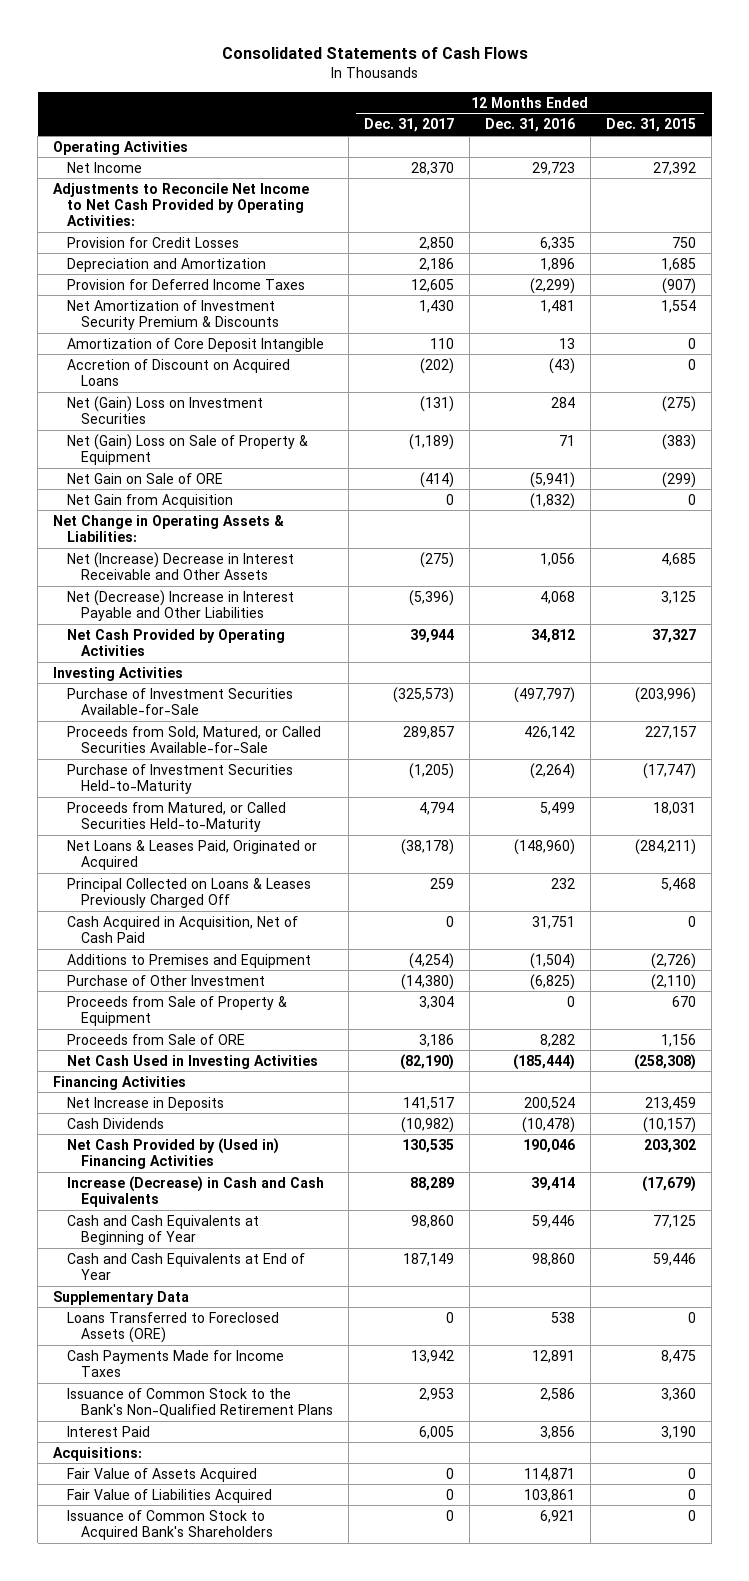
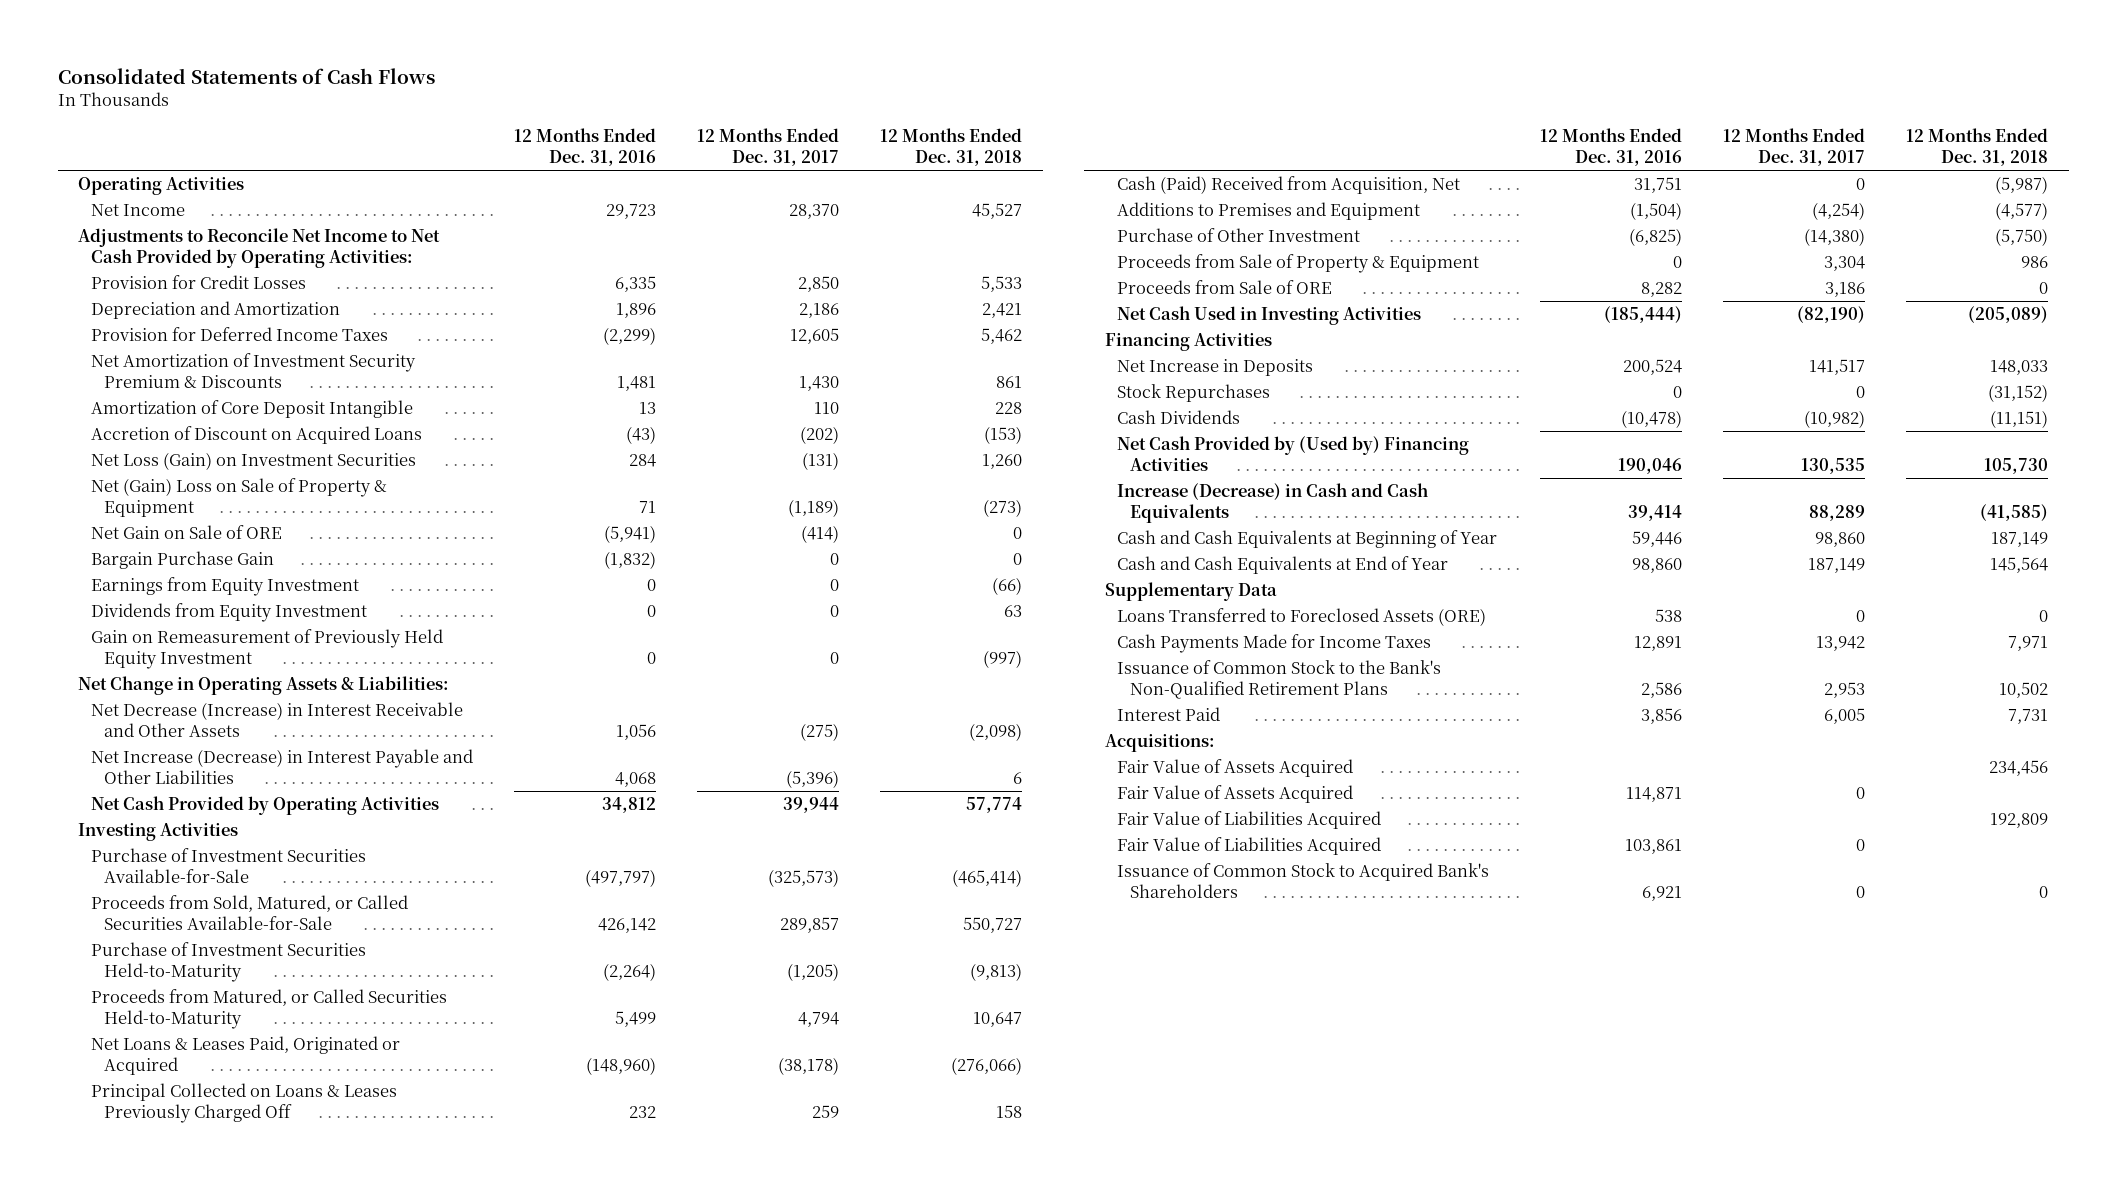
[606,118,697,133] Dec. 31, 2015 -> none
none -> [880,127,1023,166] 12 Months Ended Dec. 31, 2018
[66,395,263,424] Net (Gain) Loss on Investment Securities -> [90,452,416,471] Net Loss (Gain) on Investment Securities
[66,493,233,508] Net Gain from Acquisition -> [90,551,274,570] Bargain Purchase Gain
none -> [90,577,359,597] Earnings from Equity Investment
none -> [90,603,367,623] Dividends from Equity Investment
none -> [90,629,443,670] Gain on Remeasurement of Previously Held Equity Investment
[66,551,294,580] Net (Increase) Decrease in Interest Receivable and Other Assets -> [90,702,463,738] Net Decrease (Increase) in Interest Receivable and Other Assets
[66,589,294,621] Net (Decrease) Increase in Interest Payable and Other Liabilities -> [90,749,473,785] Net Increase (Decrease) in Interest Payable and Other Liabilities
[66,915,298,943] Cash Acquired in Acquisition, Net of Cash Paid -> [1117,176,1461,195] Cash (Paid) Received from Acquisition, Net
none -> [1117,384,1271,403] Stock Repurchases
[66,1137,279,1169] Net Cash Provided by (Used in) Financing Activities -> [1117,436,1470,472] Net Cash Provided by (Used by) Financing Activities
none -> [1117,759,1354,778] Fair Value of Assets Acquired
none -> [1117,811,1382,830] Fair Value of Liabilities Acquired

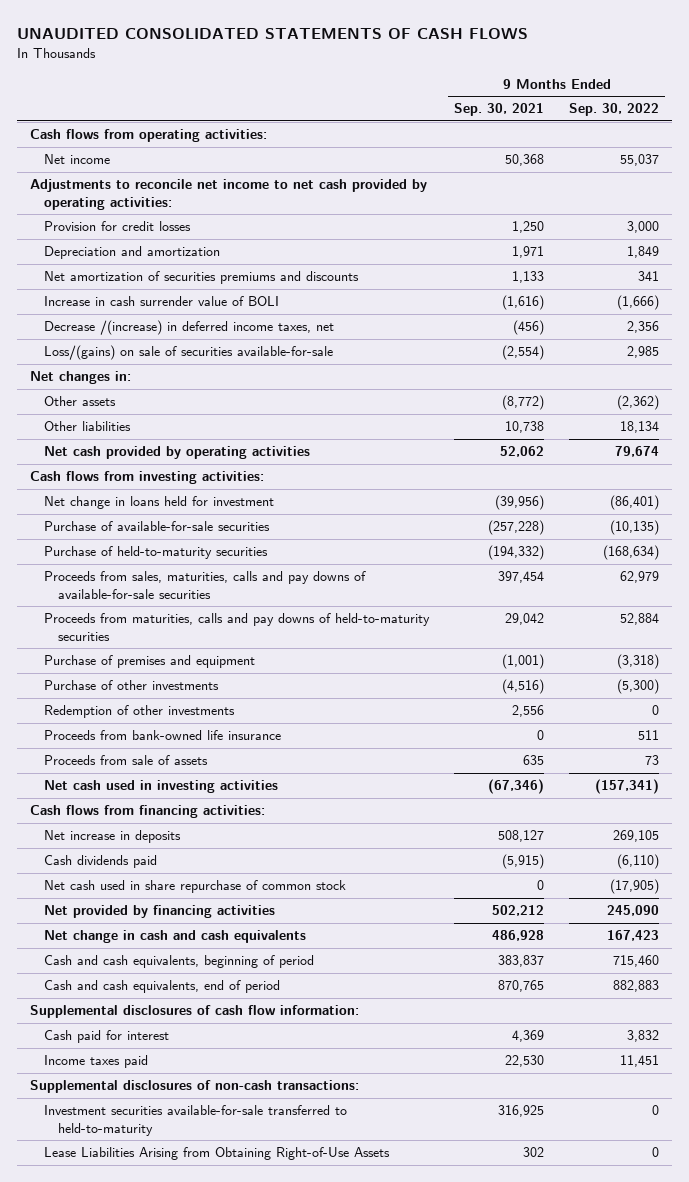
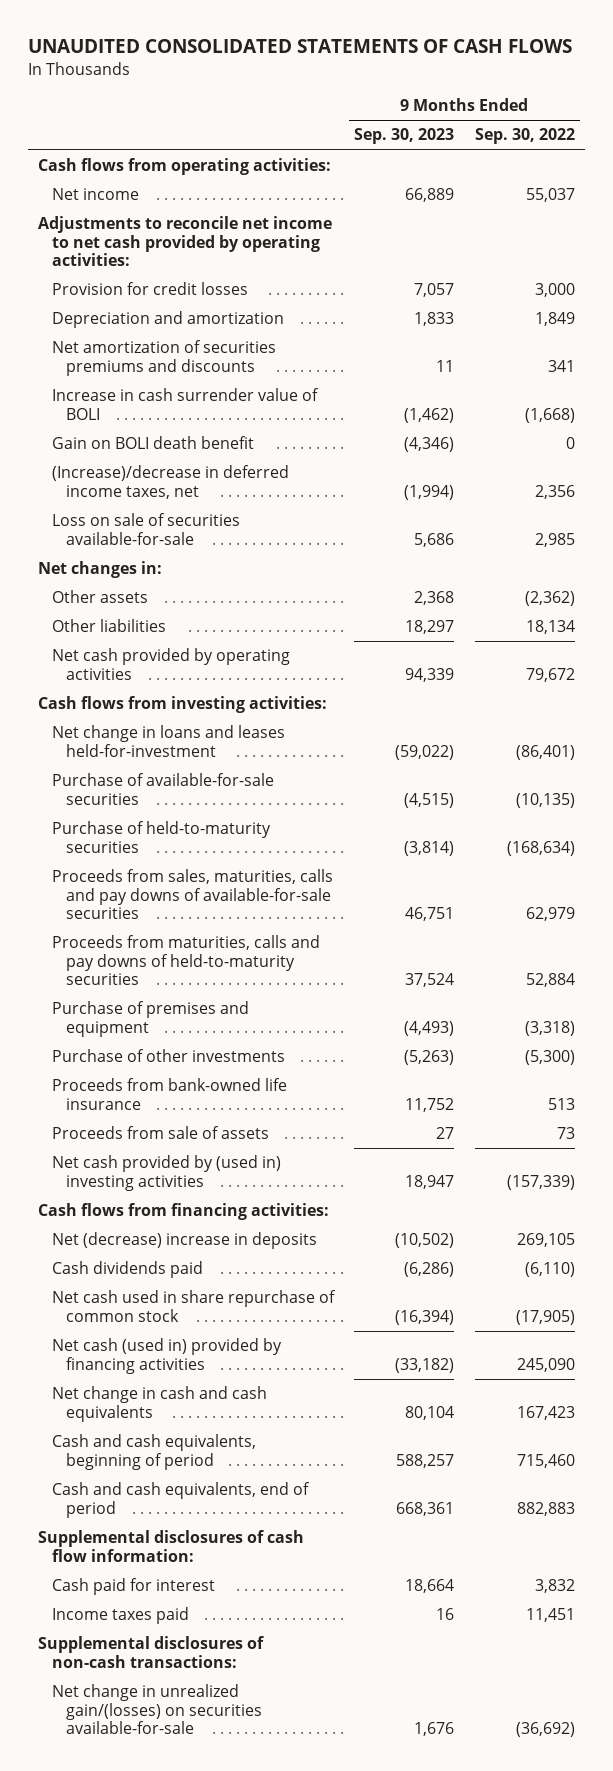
[454,103,545,117] Sep. 30, 2021 -> none
none -> [354,128,455,145] Sep. 30, 2023
[617,295,660,311] (1,666) -> [524,407,575,423] (1,668)
none -> [52,436,255,450] Gain on BOLI death benefit
[44,320,335,336] Decrease /(increase) in deferred income taxes, net -> [52,465,290,499] (Increase)/decrease in deferred income taxes, net
[44,345,334,361] Loss/(gains) on sale of securities available-for-sale -> [52,513,241,545] Loss on sale of securities available-for-sale
[615,446,660,458] 79,674 -> [525,667,575,682] 79,672
[44,496,275,510] Net change in loans held for investment -> [52,725,286,757] Net change in loans and leases held-for-investment
[44,705,236,719] Redemption of other investments -> none
[638,730,660,741] 511 -> [547,1097,575,1110] 513
[44,780,279,794] Net cash used in investing activities -> [52,1155,282,1191] Net cash provided by (used in) investing activities
[595,779,660,795] (157,341) -> [506,1174,575,1190] (157,339)
[44,830,182,844] Net increase in deposits -> [52,1232,318,1250] Net (decrease) increase in deposits
[44,905,276,919] Net provided by financing activities -> [52,1338,283,1374] Net cash (used in) provided by financing activities
[44,1105,348,1136] Investment securities available-for-sale transferred to held-to-maturity -> none
[44,1147,391,1161] Lease Liabilities Arising from Obtaining Right-of-Use Assets -> none
none -> [52,1684,263,1735] Net change in unrealized gain/(losses) on securities available-for-sale

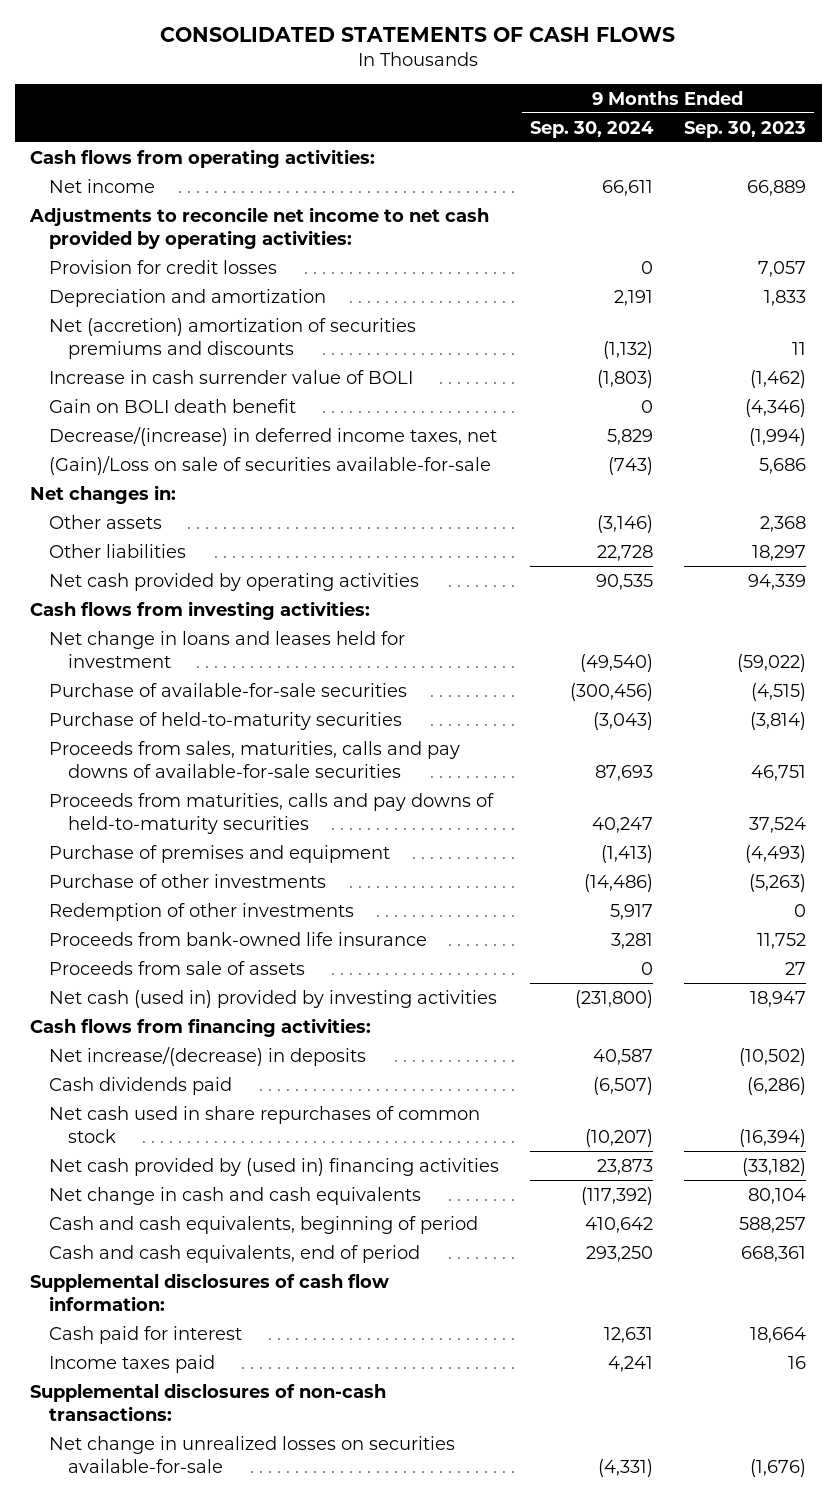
[28,38,573,53] UNAUDITED CONSOLIDATED STATEMENTS OF CASH FLOWS -> [160,27,676,43] CONSOLIDATED STATEMENTS OF CASH FLOWS
[474,128,575,145] Sep. 30, 2022 -> none
none -> [530,120,655,138] Sep. 30, 2024
[52,340,277,376] Net amortization of securities premiums and discounts -> [49,317,417,359] Net (accretion) amortization of securities premiums and discounts
[52,465,290,499] (Increase)/decrease in deferred income taxes, net -> [49,426,498,446] Decrease/(increase) in deferred income taxes, net
[52,513,241,545] Loss on sale of securities available-for-sale -> [49,455,492,475] (Gain)/Loss on sale of securities available-for-sale
[52,725,286,757] Net change in loans and leases held-for-investment -> [49,630,406,668] Net change in loans and leases held for investment
none -> [49,902,355,921] Redemption of other investments
[52,1155,282,1191] Net cash provided by (used in) investing activities -> [49,989,498,1008] Net cash (used in) provided by investing activities
[52,1232,318,1250] Net (decrease) increase in deposits -> [49,1046,367,1066] Net increase/(decrease) in deposits
[52,1290,337,1322] Net cash used in share repurchase of common stock -> [49,1105,481,1143] Net cash used in share repurchases of common stock
[52,1338,283,1374] Net cash (used in) provided by financing activities -> [49,1157,500,1176] Net cash provided by (used in) financing activities
[52,1684,263,1735] Net change in unrealized gain/(losses) on securities available-for-sale -> [49,1435,456,1473] Net change in unrealized losses on securities available-for-sale
[414,1722,455,1737] 1,676 -> [750,1458,807,1477] (1,676)

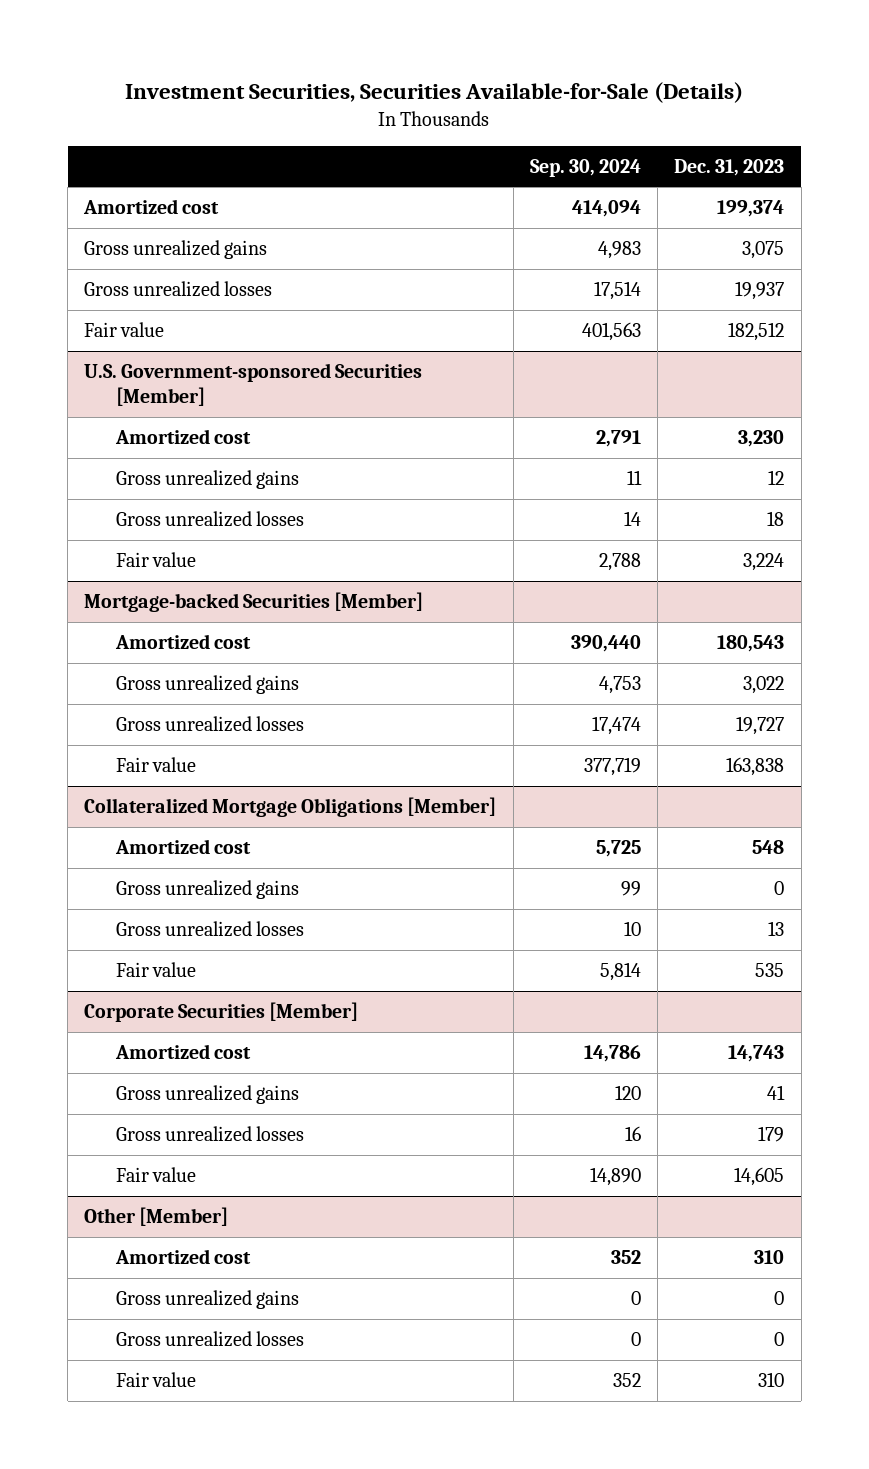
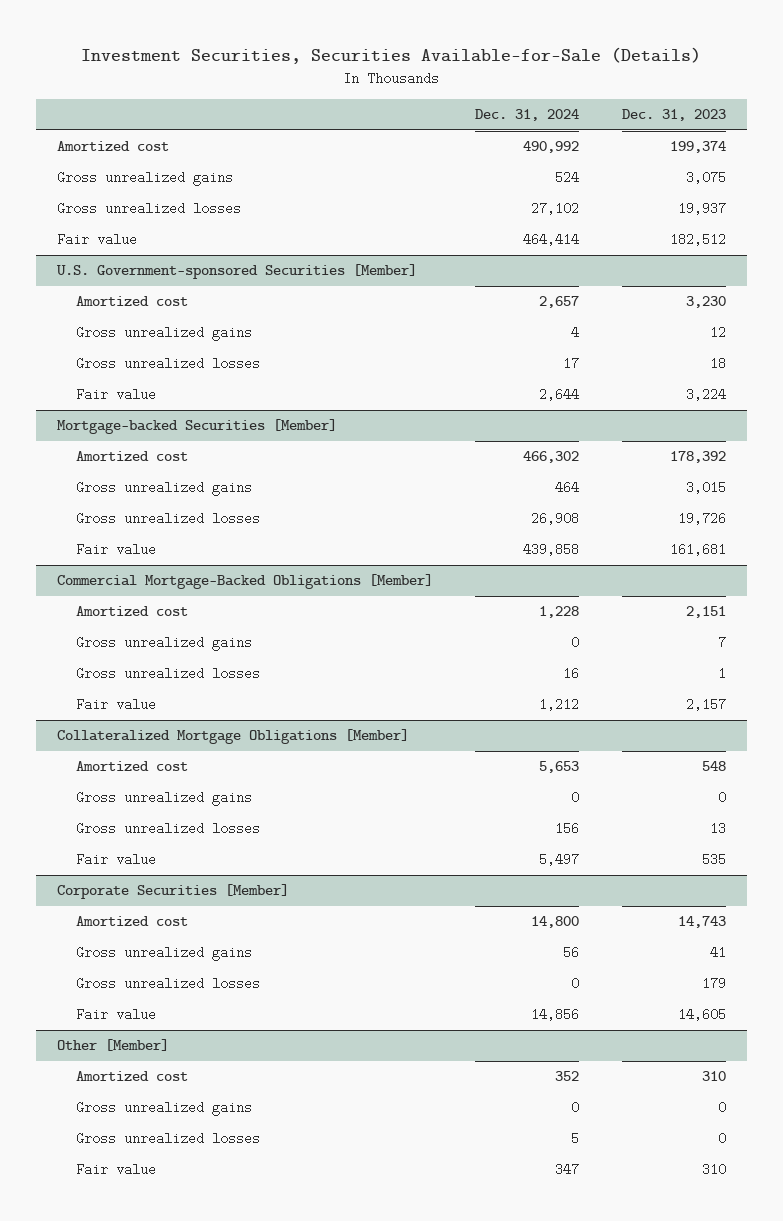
[529,158,641,177] Sep. 30, 2024 -> none
none -> [475,109,580,122] Dec. 31, 2024
[717,635,785,653] 180,543 -> [669,451,726,464] 178,392
[743,676,785,695] 3,022 -> [685,481,726,495] 3,015
[736,716,785,736] 19,727 -> [677,512,726,526] 19,726
[726,757,785,777] 163,838 -> [669,543,726,557] 161,681
none -> [57,574,434,590] Commercial Mortgage-Backed Obligations [Member]
none -> [76,606,189,617] Amortized cost
none -> [76,636,253,652] Gross unrealized gains
none -> [76,667,261,681] Gross unrealized losses
none -> [76,698,157,712] Fair value

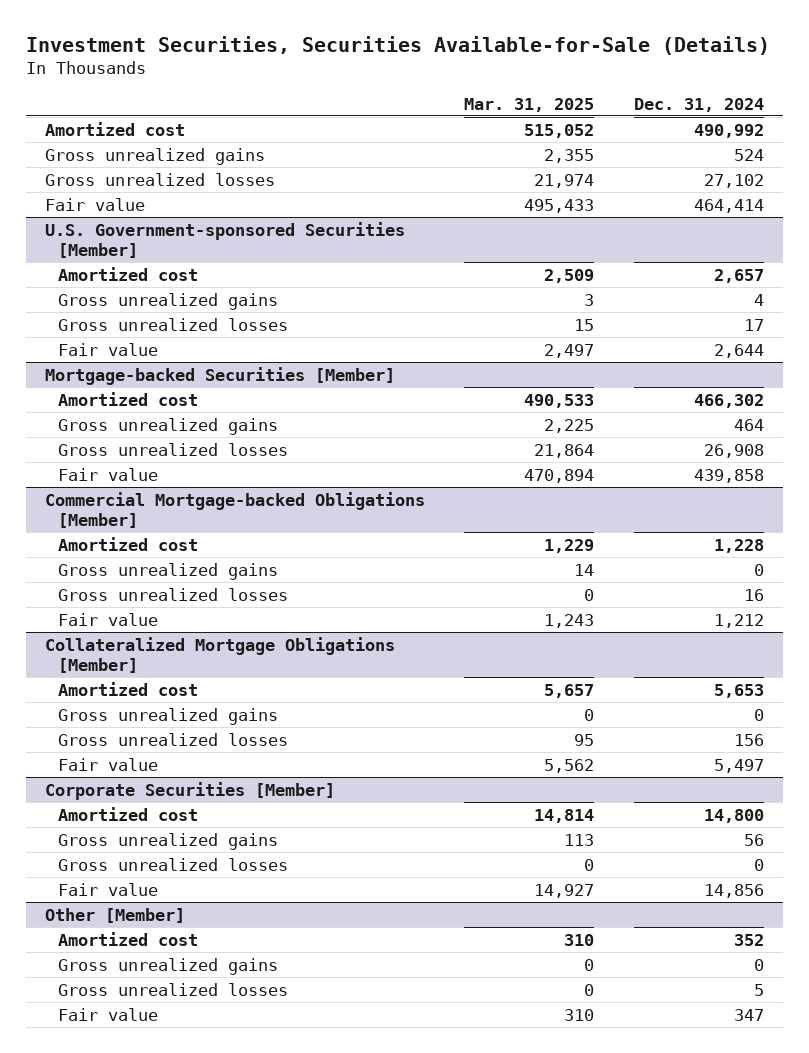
[621,109,726,122] Dec. 31, 2023 -> none
none -> [464,97,595,112] Mar. 31, 2025
[57,574,434,590] Commercial Mortgage-Backed Obligations [Member] -> [45,491,426,529] Commercial Mortgage-backed Obligations [Member]

